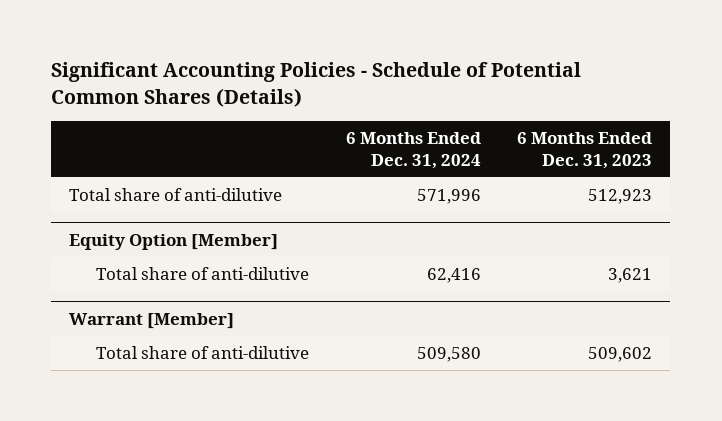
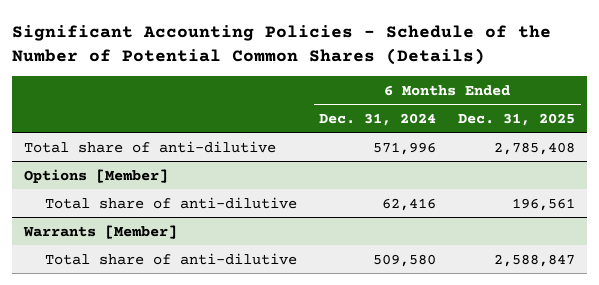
[51,62,582,107] Significant Accounting Policies - Schedule of Potential Common Shares (Details) -> [12,24,552,65] Significant Accounting Policies - Schedule of the Number of Potential Common Shares (Details)
[517,132,653,169] 6 Months Ended Dec. 31, 2023 -> none
none -> [458,112,576,126] Dec. 31, 2025
[69,234,279,251] Equity Option [Member] -> [23,168,168,183] Options [Member]
[69,313,235,330] Warrant [Member] -> [22,224,177,239] Warrants [Member]

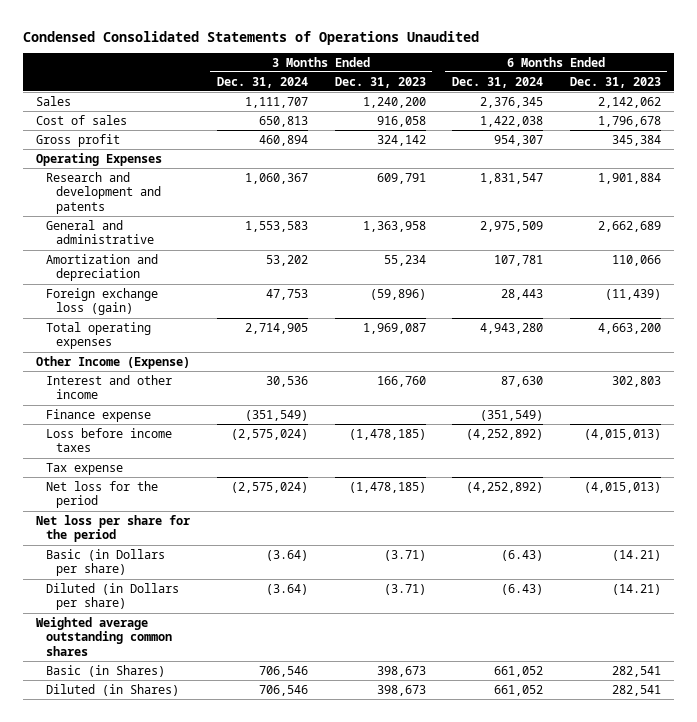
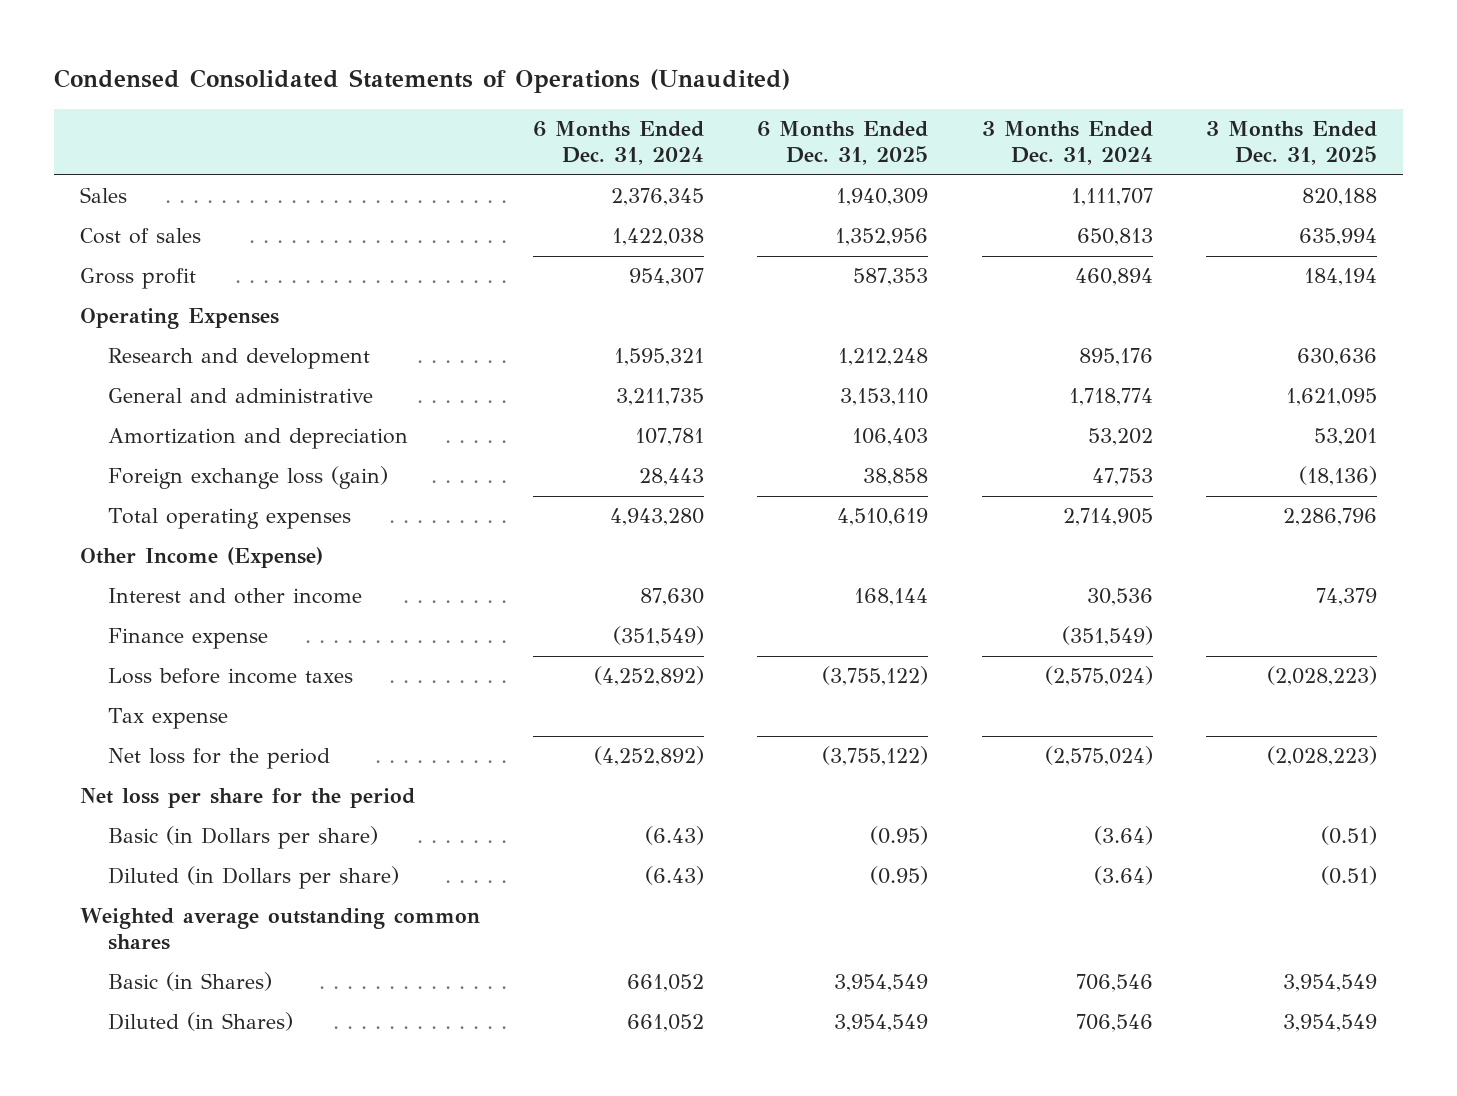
[23,30,480,45] Condensed Consolidated Statements of Operations Unaudited -> [53,69,790,94] Condensed Consolidated Statements of Operations (Unaudited)
[334,76,426,88] Dec. 31, 2023 -> none
[569,76,661,88] Dec. 31, 2023 -> none
none -> [757,121,929,166] 6 Months Ended Dec. 31, 2025
none -> [1205,121,1377,166] 3 Months Ended Dec. 31, 2025
[46,171,162,215] Research and development and patents -> [108,348,371,370] Research and development
[245,172,309,184] 1,060,367 -> [1078,348,1153,367] 895,176
[480,172,544,184] 1,831,547 -> [614,348,705,367] 1,595,321
[245,220,309,232] 1,553,583 -> [1068,388,1153,407] 1,718,774
[480,220,544,232] 2,975,509 -> [616,388,705,407] 3,211,735

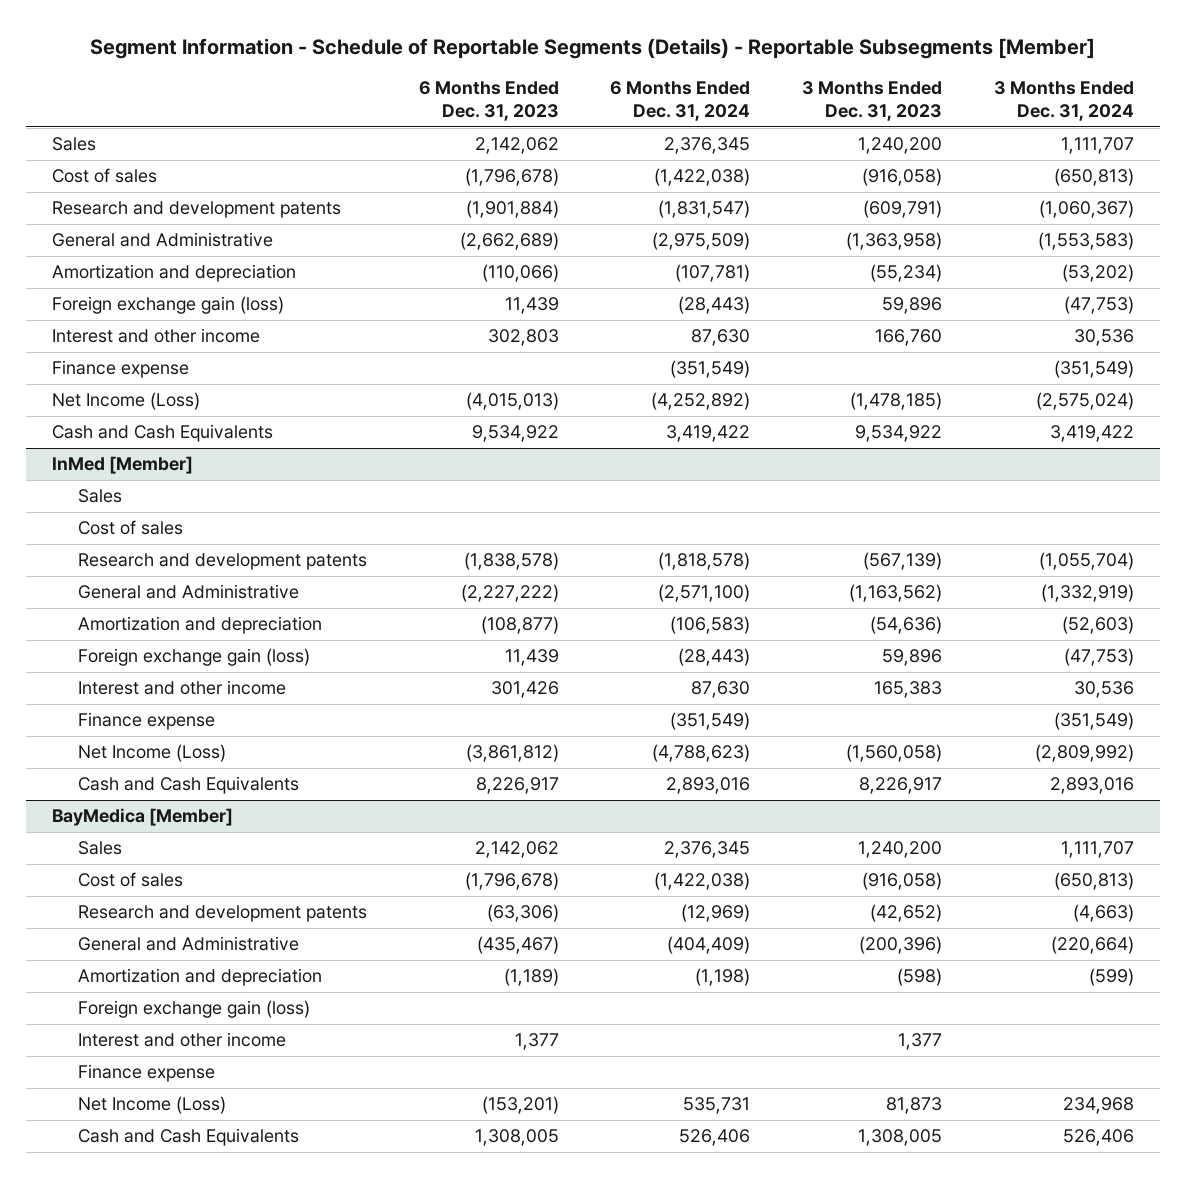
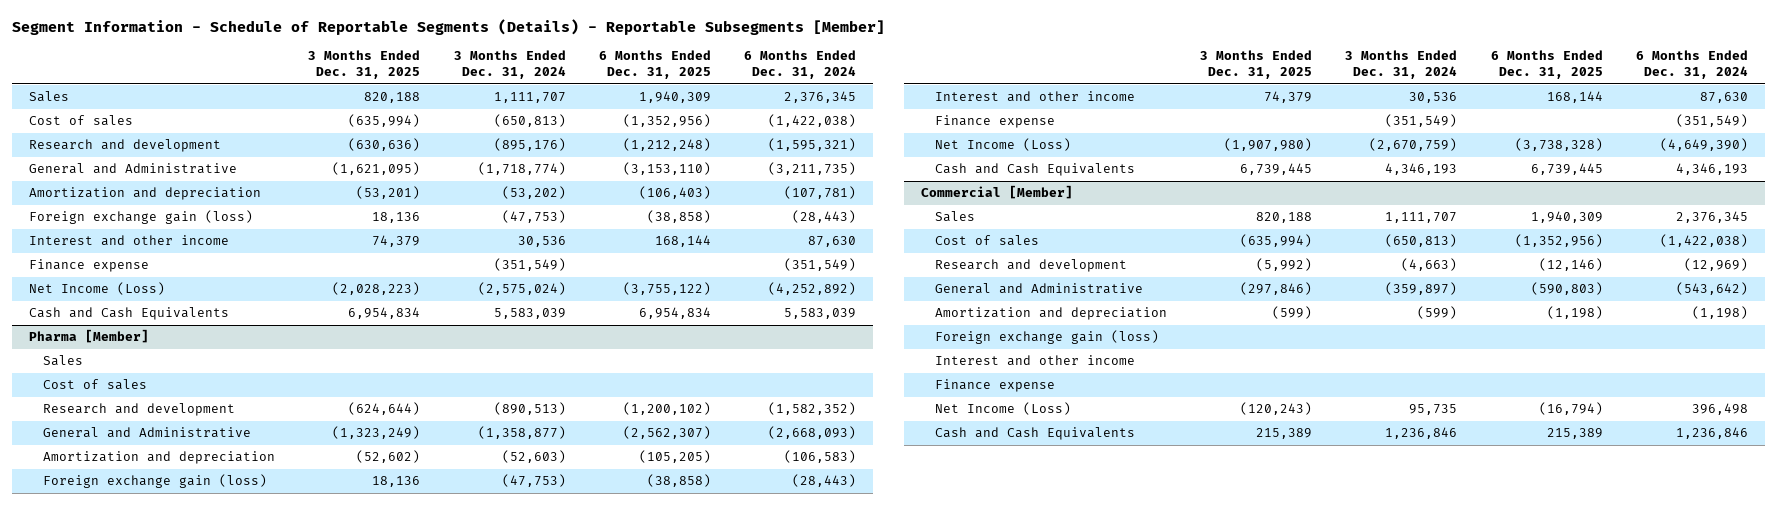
[418,81,559,121] 6 Months Ended Dec. 31, 2023 -> none
[802,81,943,121] 3 Months Ended Dec. 31, 2023 -> none
none -> [308,50,421,80] 3 Months Ended Dec. 31, 2025
none -> [598,50,711,80] 6 Months Ended Dec. 31, 2025
[52,201,342,219] Research and development patents -> [28,139,221,153] Research and development
[658,200,751,219] (1,831,547) -> [768,138,857,152] (1,595,321)
[1039,200,1135,219] (1,060,367) -> [493,138,566,152] (895,176)
[652,232,751,251] (2,975,509) -> [768,162,857,176] (3,211,735)
[1038,232,1135,251] (1,553,583) -> [477,162,566,176] (1,718,774)
[52,456,194,475] InMed [Member] -> none
[666,425,751,443] 3,419,422 -> [784,308,857,320] 5,583,039
[1050,425,1135,443] 3,419,422 -> [493,308,566,320] 5,583,039
none -> [28,329,149,344] Pharma [Member]
[77,553,367,571] Research and development patents -> [43,403,236,417] Research and development
[658,552,751,571] (1,818,578) -> [768,402,857,416] (1,582,352)
[1039,552,1135,571] (1,055,704) -> [493,402,566,416] (890,513)
[658,584,751,603] (2,571,100) -> [768,426,857,440] (2,668,093)
[1041,584,1135,603] (1,332,919) -> [477,426,566,440] (1,358,877)
[52,808,234,827] BayMedica [Member] -> none
[652,744,751,763] (4,788,623) -> [1659,138,1748,152] (4,649,390)
[1035,744,1135,763] (2,809,992) -> [1369,138,1458,152] (2,670,759)
[666,777,751,795] 2,893,016 -> [1675,163,1748,176] 4,346,193
[1050,777,1135,795] 2,893,016 -> [1385,163,1458,176] 4,346,193
none -> [920,185,1073,200] Commercial [Member]
[77,905,367,923] Research and development patents -> [934,259,1127,273] Research and development
[667,936,751,955] (404,409) -> [1675,282,1748,296] (543,642)
[1051,936,1135,955] (220,664) -> [1385,282,1458,296] (359,897)
[683,1097,751,1115] 535,731 -> [1691,403,1748,416] 396,498
[1063,1097,1135,1115] 234,968 -> [1409,404,1458,416] 95,735
[679,1129,751,1147] 526,406 -> [1675,427,1748,440] 1,236,846
[1063,1129,1135,1147] 526,406 -> [1385,427,1458,440] 1,236,846

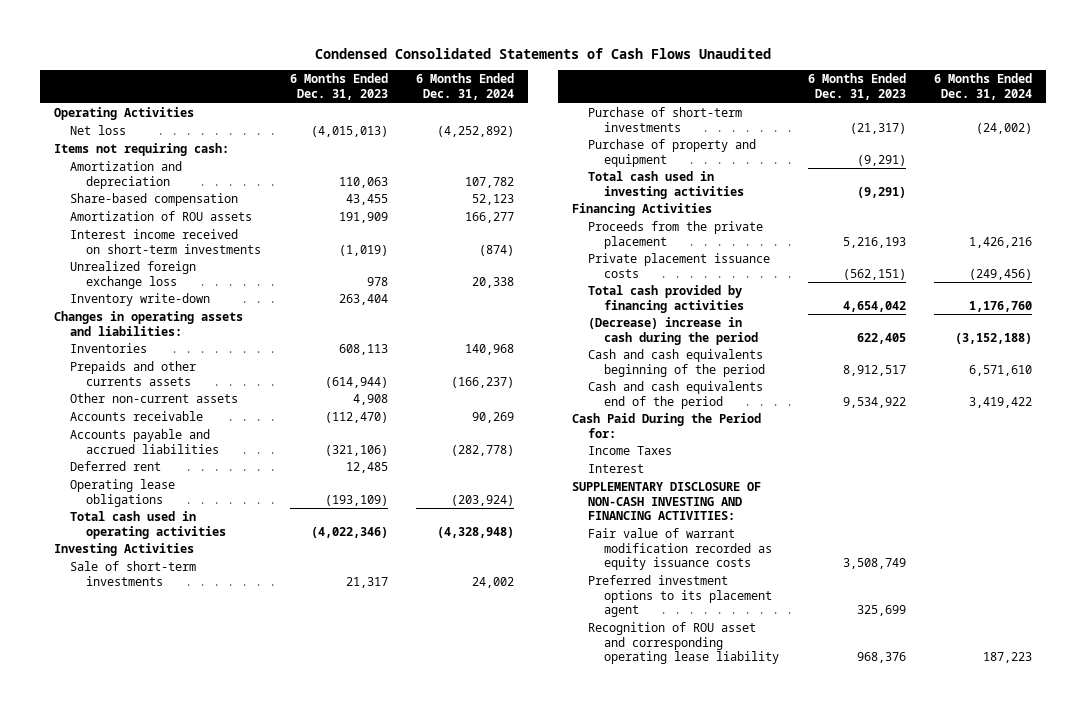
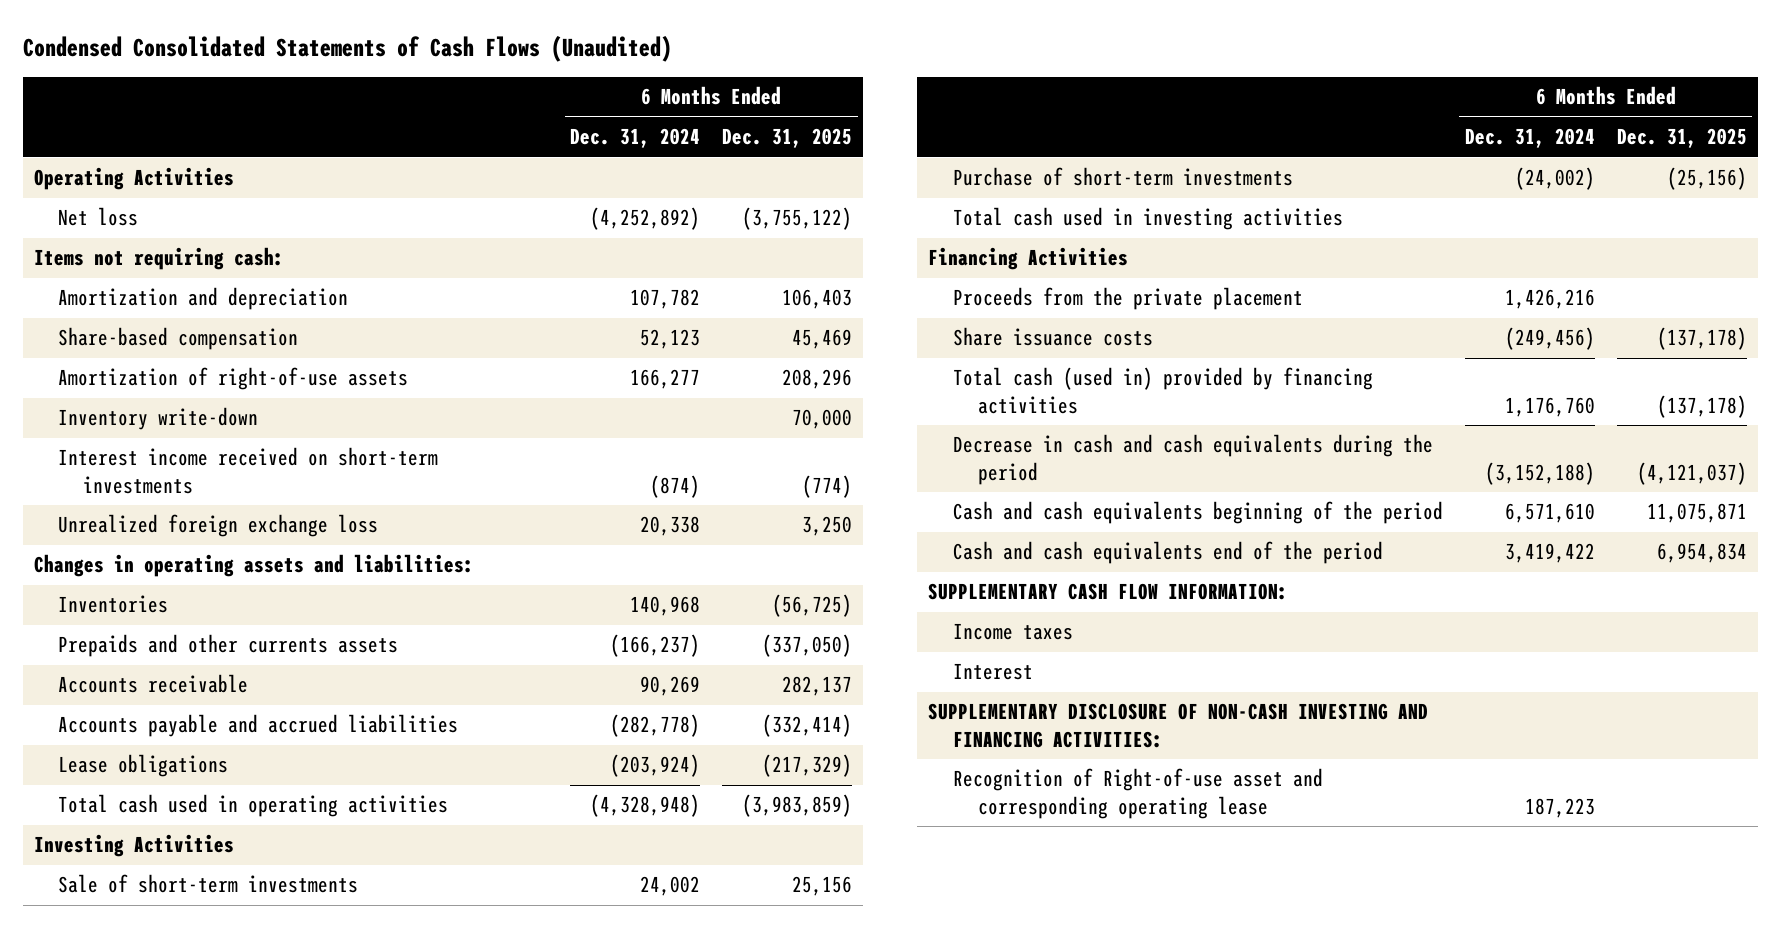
[315,47,772,59] Condensed Consolidated Statements of Cash Flows Unaudited -> [22,34,672,62] Condensed Consolidated Statements of Cash Flows (Unaudited)
[289,73,388,101] 6 Months Ended Dec. 31, 2023 -> none
none -> [722,128,853,149] Dec. 31, 2025
[70,211,253,222] Amortization of ROU assets -> [58,367,409,391] Amortization of right-of-use assets
[70,293,211,307] Inventory write-down -> [58,407,259,431] Inventory write-down
[70,393,239,404] Other non-current assets -> none
[70,461,162,472] Deferred rent -> none
[70,479,176,507] Operating lease obligations -> [58,754,229,778] Lease obligations
[588,139,757,167] Purchase of property and equipment -> none
[588,253,771,278] Private placement issuance costs -> [952,327,1153,347] Share issuance costs
[588,285,745,313] Total cash provided by financing activities -> [952,367,1373,415] Total cash (used in) provided by financing activities
[588,317,759,345] (Decrease) increase in cash during the period -> [952,434,1433,486] Decrease in cash and cash equivalents during the period
[572,413,762,438] Cash Paid During the Period for: -> [927,583,1288,601] SUPPLEMENTARY CASH FLOW INFORMATION:
[588,446,673,456] Income Taxes -> [952,623,1073,641] Income taxes
[588,528,773,571] Fair value of warrant modification recorded as equity issuance costs -> none
[588,575,773,618] Preferred investment options to its placement agent -> none
[588,622,780,665] Recognition of ROU asset and corresponding operating lease liability -> [952,768,1323,820] Recognition of Right-of-use asset and corresponding operating lease

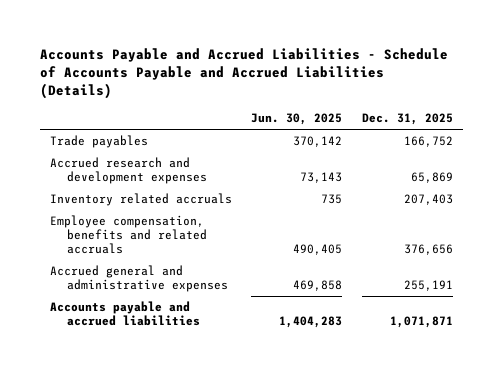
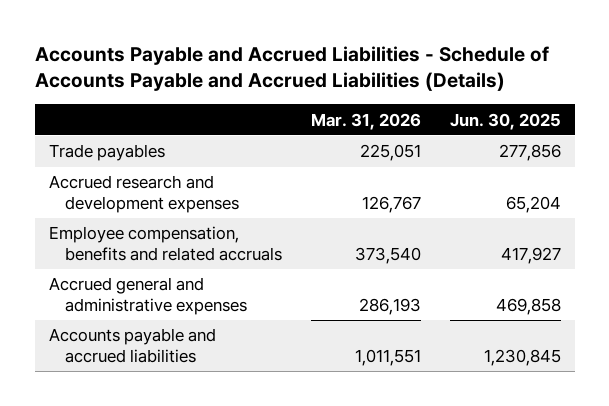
[361,113,453,126] Dec. 31, 2025 -> none
none -> [310,112,421,130] Mar. 31, 2026
[49,193,232,207] Inventory related accruals -> none
[293,136,343,148] 370,142 -> [498,144,561,162] 277,856
[300,171,343,183] 73,143 -> [505,195,561,213] 65,204
[293,243,343,255] 490,405 -> [500,246,561,264] 417,927
[279,315,343,328] 1,404,283 -> [483,348,561,366] 1,230,845

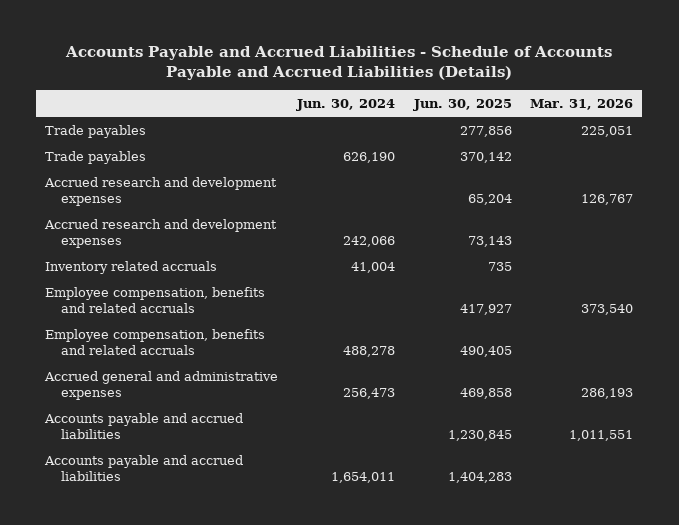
none -> [295,99,395,112] Jun. 30, 2024
none -> [45,150,147,164] Trade payables
none -> [44,218,278,248] Accrued research and development expenses
none -> [45,260,218,274] Inventory related accruals
none -> [45,328,266,355] Employee compensation, benefits and related accruals
none -> [44,454,244,481] Accounts payable and accrued liabilities

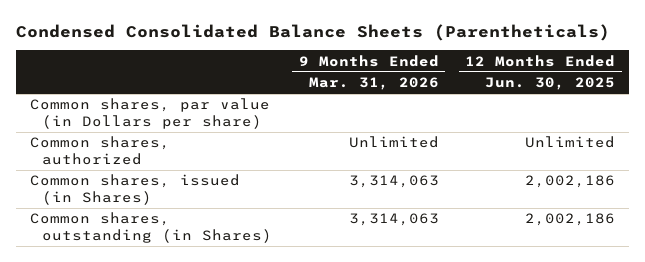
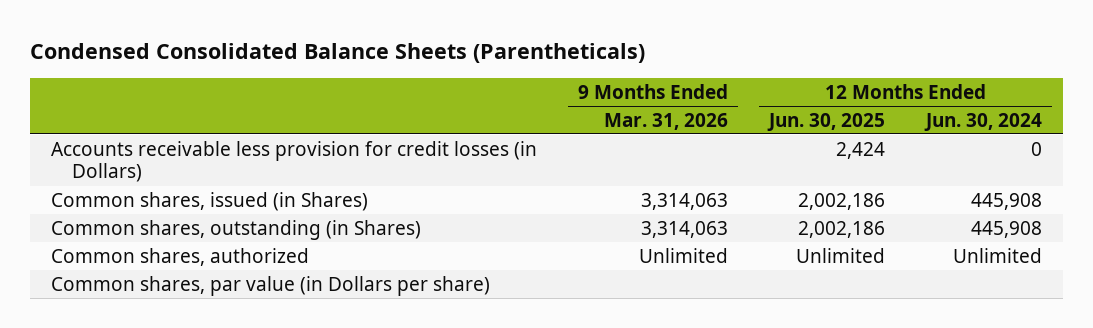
none -> [924,112,1043,131] Jun. 30, 2024
none -> [50,140,537,183] Accounts receivable less provision for credit losses (in Dollars)
[29,136,170,165] Common shares, authorized -> [50,247,309,266] Common shares, authorized
[29,98,270,129] Common shares, par value (in Dollars per share) -> [50,275,490,296] Common shares, par value (in Dollars per share)

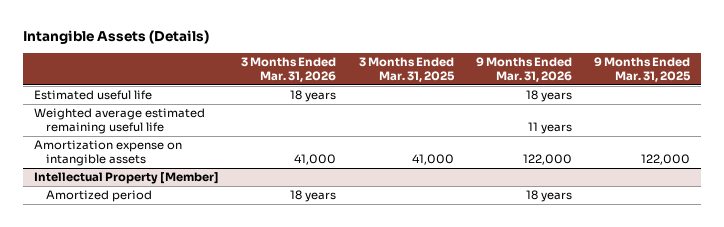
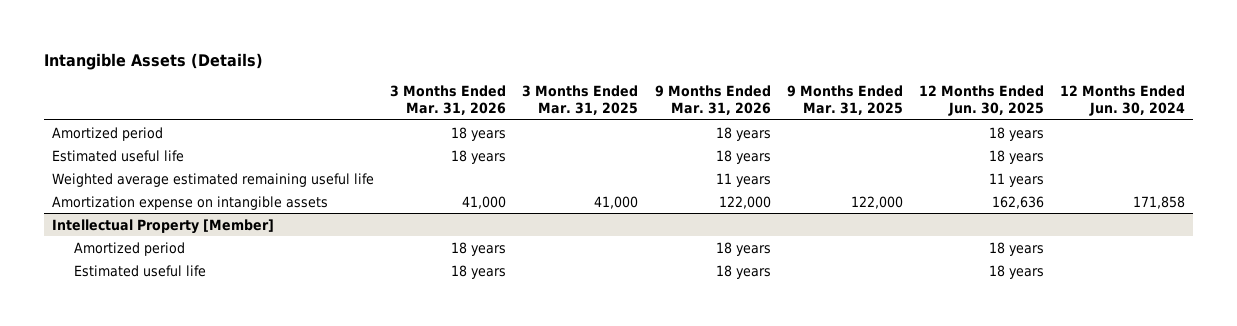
none -> [918,85,1044,117] 12 Months Ended Jun. 30, 2025
none -> [1060,85,1186,117] 12 Months Ended Jun. 30, 2024
none -> [52,126,164,141] Amortized period
none -> [74,264,207,277] Estimated useful life

